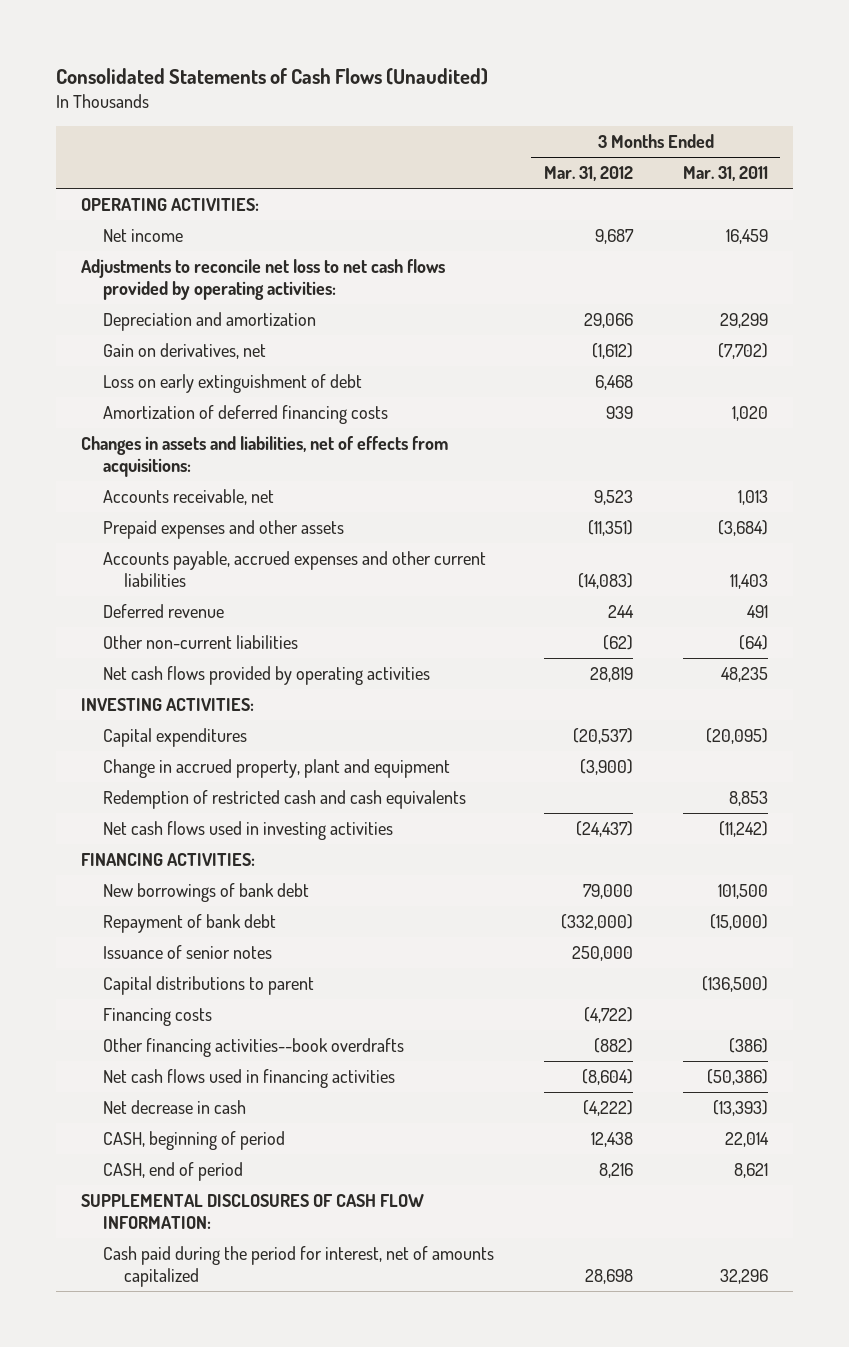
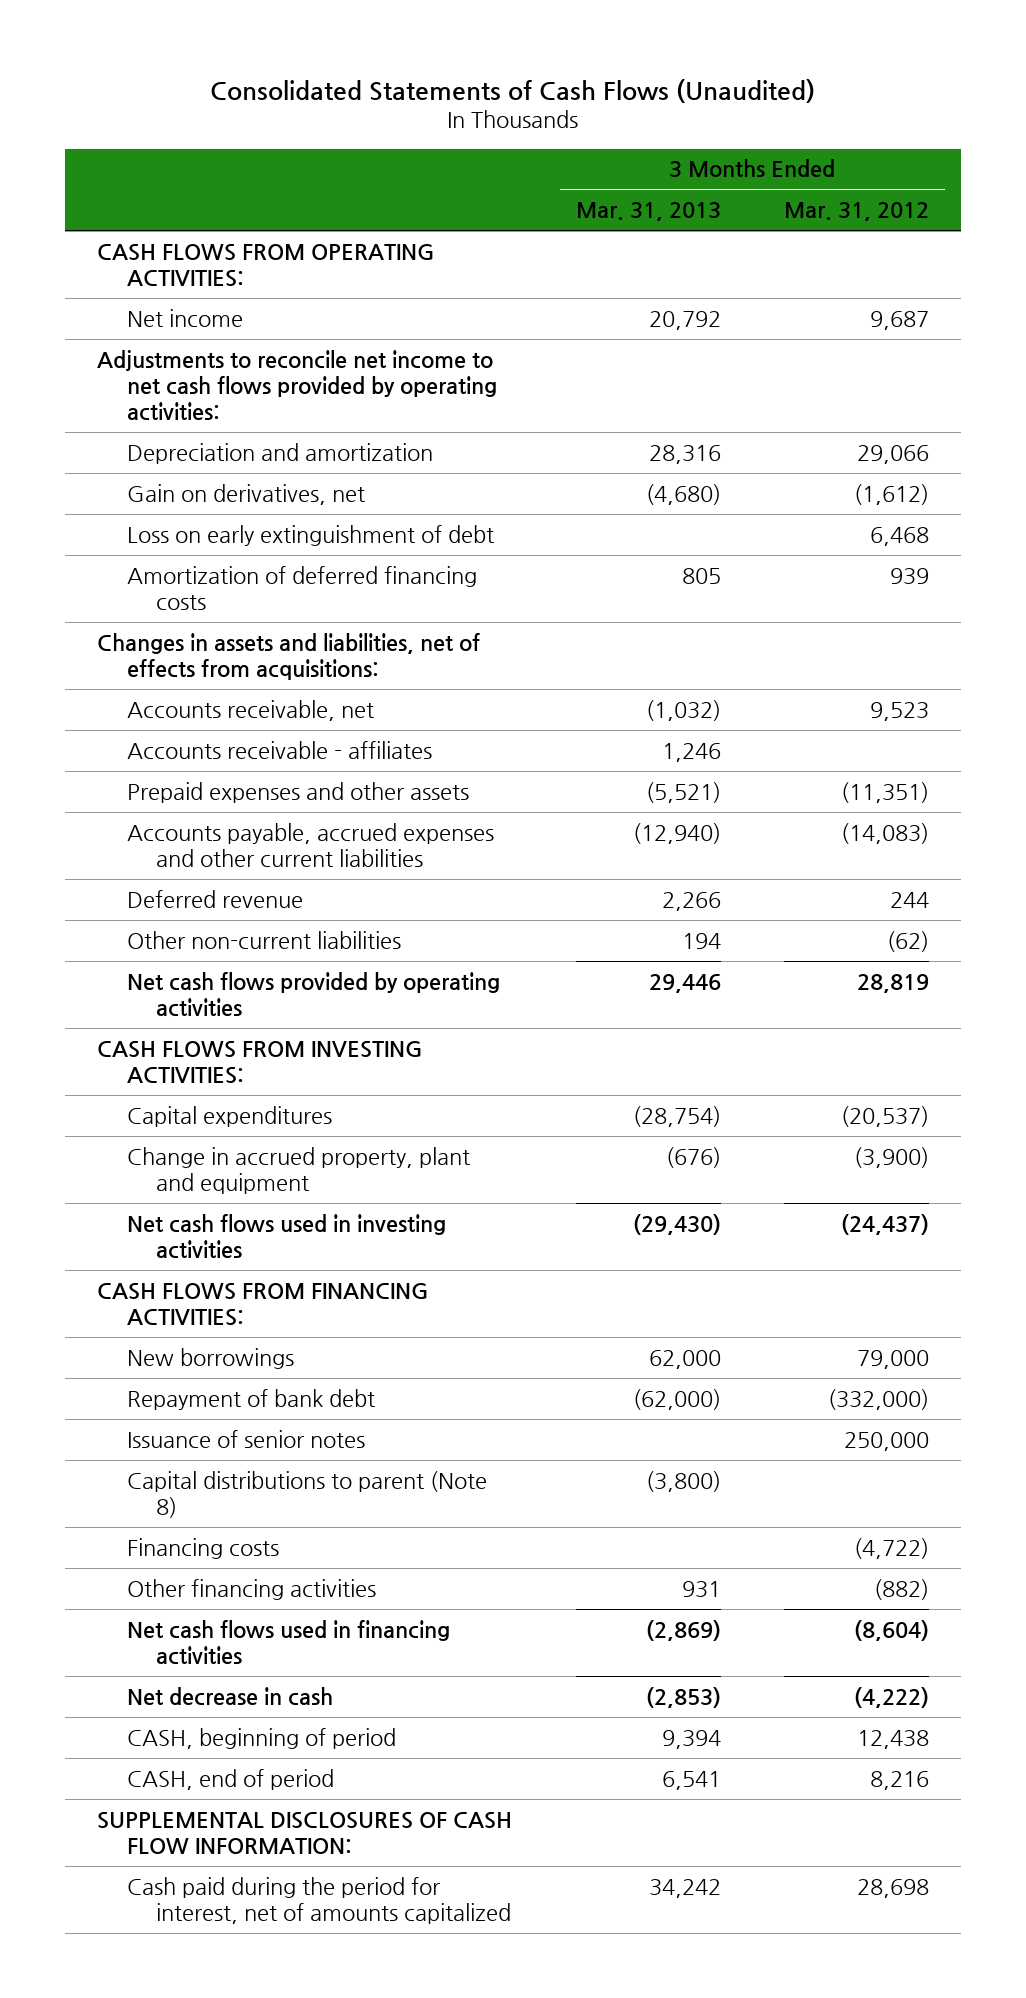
[682,166,768,182] Mar. 31, 2011 -> none
none -> [575,202,721,222] Mar. 31, 2013
[81,198,260,212] OPERATING ACTIVITIES: -> [97,243,436,287] CASH FLOWS FROM OPERATING ACTIVITIES:
[81,259,446,301] Adjustments to reconcile net loss to net cash flows provided by operating activities: -> [97,349,497,421] Adjustments to reconcile net income to net cash flows provided by operating activities:
none -> [126,740,432,759] Accounts receivable - affiliates
[81,698,255,712] INVESTING ACTIVITIES: -> [97,1040,424,1084] CASH FLOWS FROM INVESTING ACTIVITIES:
[102,790,466,810] Redemption of restricted cash and cash equivalents -> none
[81,853,256,867] FINANCING ACTIVITIES: -> [97,1282,430,1326] CASH FLOWS FROM FINANCING ACTIVITIES:
[102,883,309,903] New borrowings of bank debt -> [126,1347,294,1369] New borrowings
[102,976,314,996] Capital distributions to parent -> [126,1470,487,1518] Capital distributions to parent (Note 8)
[102,1038,404,1058] Other financing activities--book overdrafts -> [126,1578,376,1600] Other financing activities

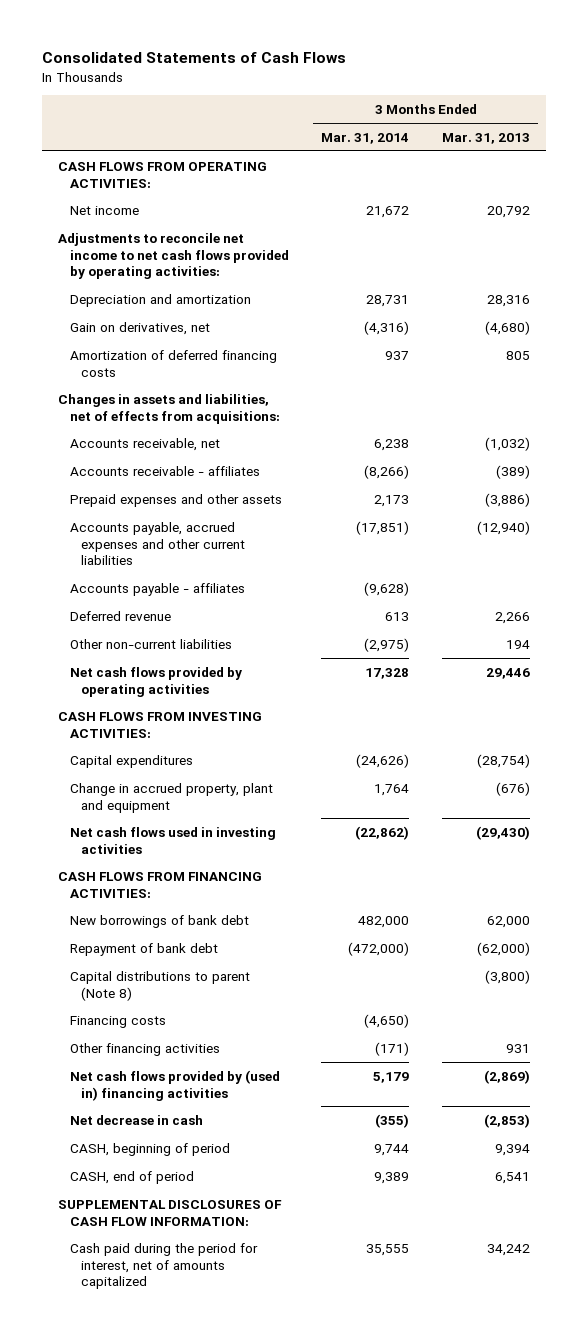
[210,78,816,103] Consolidated Statements of Cash Flows (Unaudited) -> [41,52,346,64] Consolidated Statements of Cash Flows
[784,202,930,222] Mar. 31, 2012 -> none
none -> [321,132,410,144] Mar. 31, 2014
[126,524,494,546] Loss on early extinguishment of debt -> none
[661,742,721,762] 1,246 -> [495,464,530,479] (389)
[645,781,721,803] (5,521) -> [484,492,530,507] (3,886)
none -> [69,582,245,596] Accounts payable - affiliates
[126,1347,294,1369] New borrowings -> [69,914,249,928] New borrowings of bank debt
[126,1429,365,1448] Issuance of senior notes -> none
[126,1619,450,1665] Net cash flows used in financing activities -> [69,1069,280,1101] Net cash flows provided by (used in) financing activities

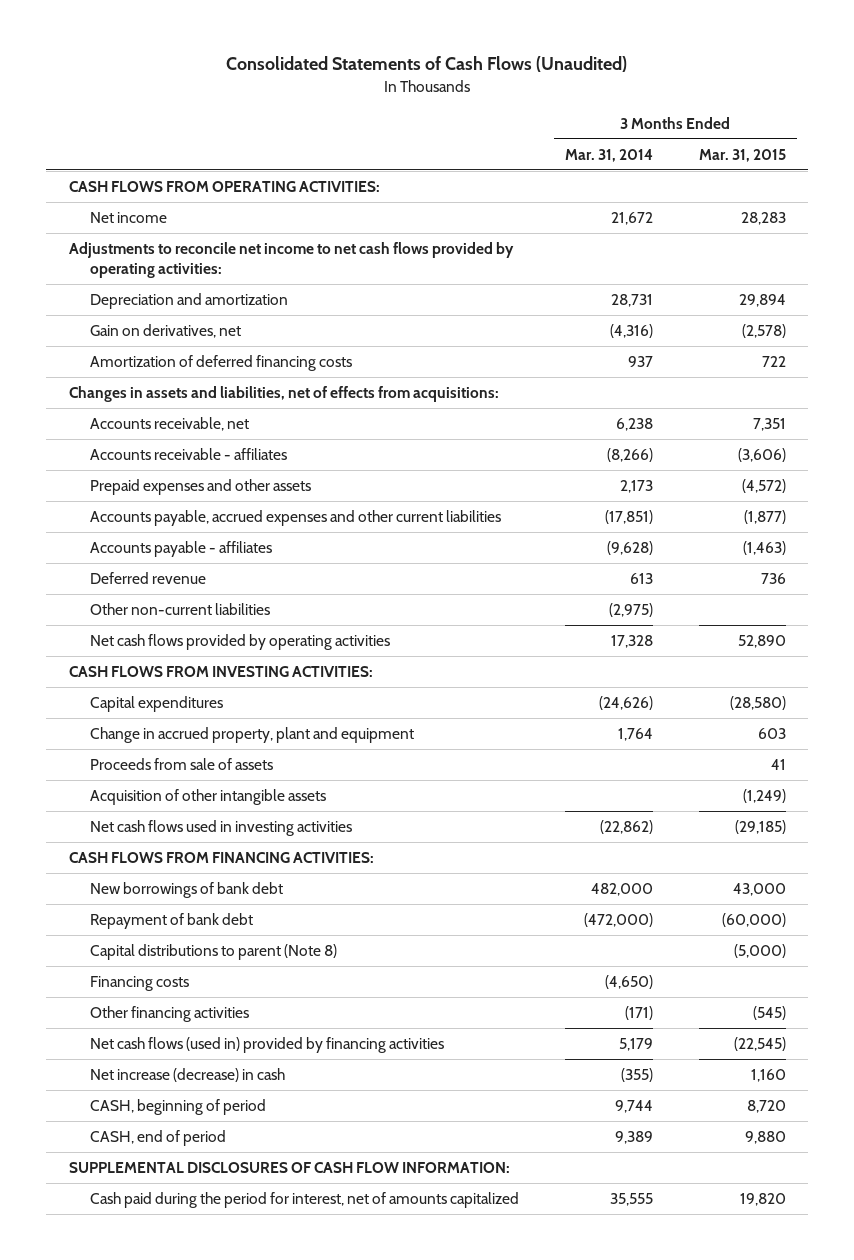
[41,52,346,64] Consolidated Statements of Cash Flows -> [226,56,628,73] Consolidated Statements of Cash Flows (Unaudited)
[441,132,530,144] Mar. 31, 2013 -> none
none -> [698,148,786,162] Mar. 31, 2015
none -> [90,758,274,771] Proceeds from sale of assets
none -> [90,789,327,806] Acquisition of other intangible assets
[69,1069,280,1101] Net cash flows provided by (used in) financing activities -> [90,1037,445,1054] Net cash flows (used in) provided by financing activities
[69,1114,203,1125] Net decrease in cash -> [90,1068,286,1083] Net increase (decrease) in cash

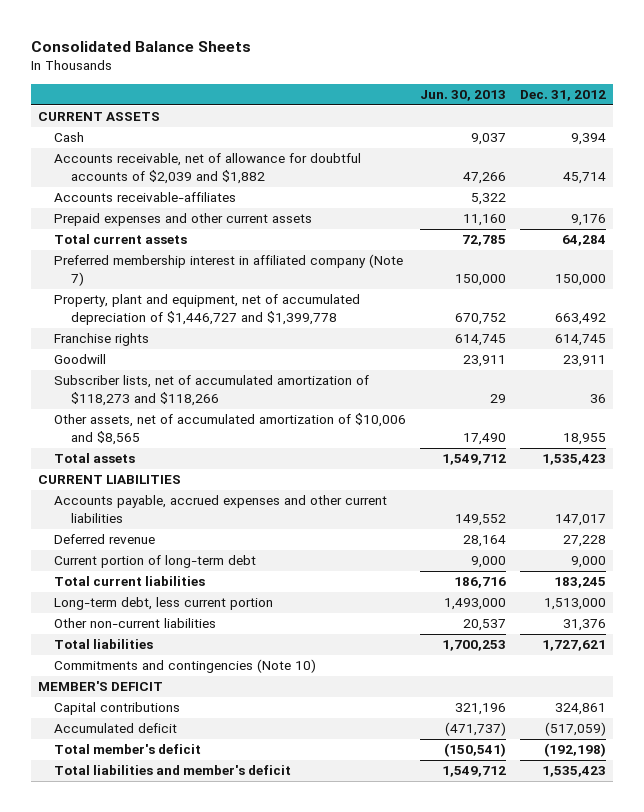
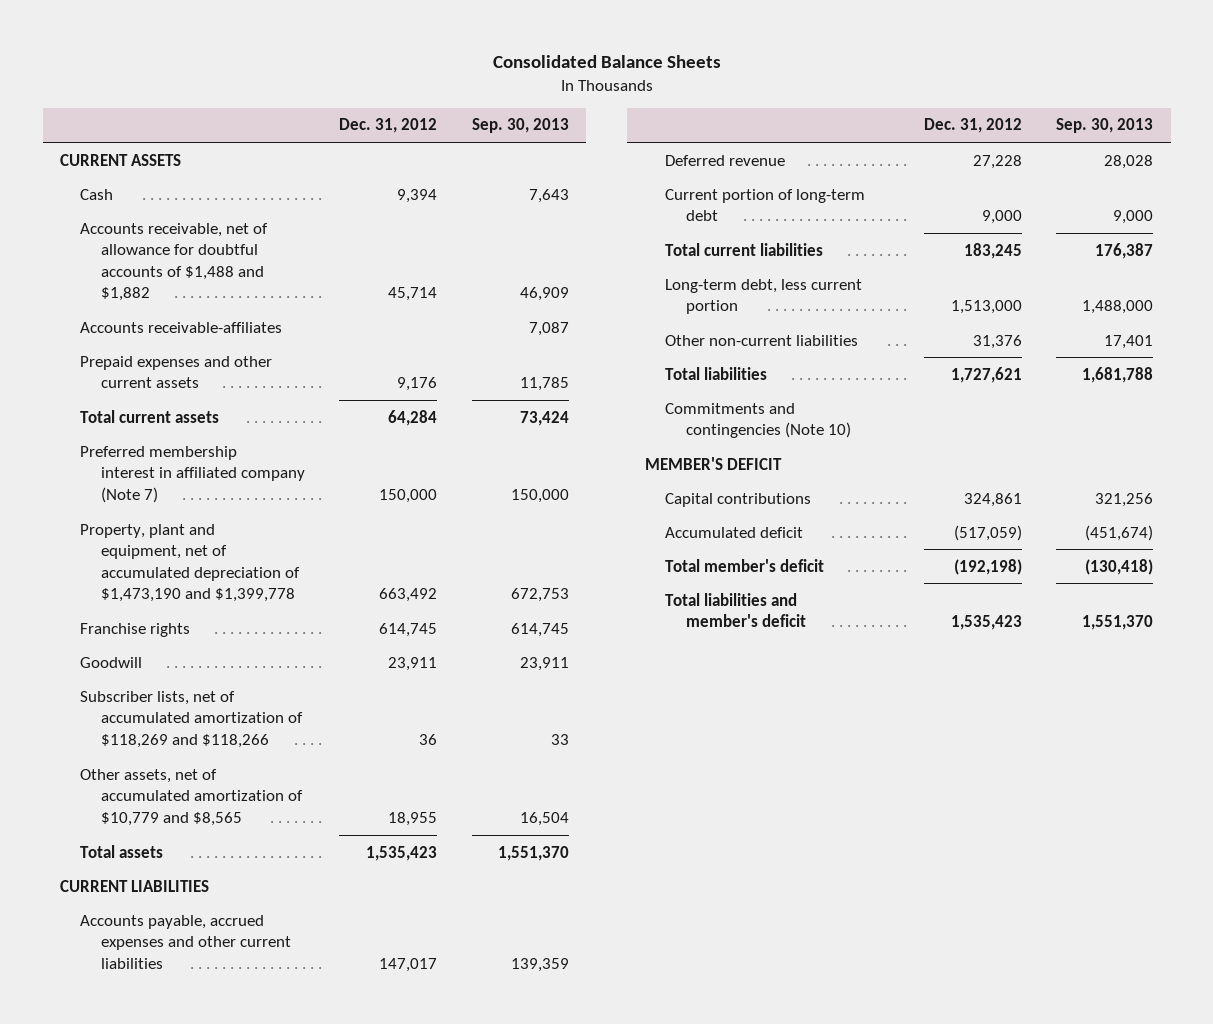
[420,89,507,101] Jun. 30, 2013 -> none
none -> [471,118,569,134] Sep. 30, 2013
[54,153,362,184] Accounts receivable, net of allowance for doubtful accounts of $2,039 and $1,882 -> [80,222,269,302] Accounts receivable, net of allowance for doubtful accounts of $1,488 and $1,882
[54,294,361,325] Property, plant and equipment, net of accumulated depreciation of $1,446,727 and $1,399,778 -> [80,523,300,603] Property, plant and equipment, net of accumulated depreciation of $1,473,190 and $1,399,778
[54,375,370,406] Subscriber lists, net of accumulated amortization of $118,273 and $118,266 -> [80,690,303,748] Subscriber lists, net of accumulated amortization of $118,269 and $118,266
[54,413,407,445] Other assets, net of accumulated amortization of $10,006 and $8,565 -> [80,768,303,826] Other assets, net of accumulated amortization of $10,779 and $8,565

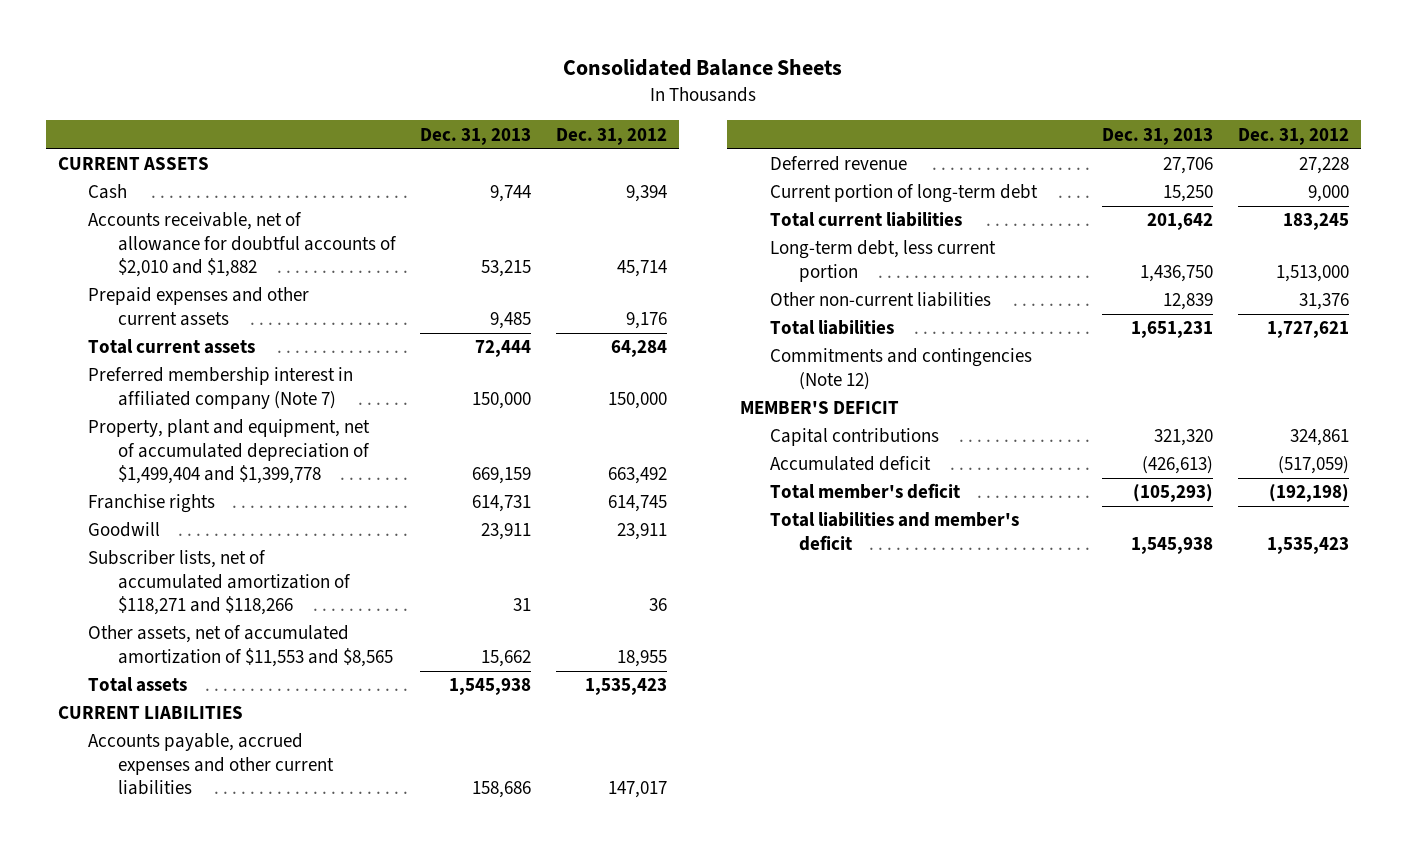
[471,118,569,134] Sep. 30, 2013 -> none
none -> [420,127,532,145] Dec. 31, 2013
[80,321,283,333] Accounts receivable-affiliates -> none
[80,222,269,302] Accounts receivable, net of allowance for doubtful accounts of $1,488 and $1,882 -> [87,212,397,278] Accounts receivable, net of allowance for doubtful accounts of $2,010 and $1,882
[80,523,300,603] Property, plant and equipment, net of accumulated depreciation of $1,473,190 and $1,399,778 -> [87,419,370,485] Property, plant and equipment, net of accumulated depreciation of $1,499,404 and $1,399,778
[80,690,303,748] Subscriber lists, net of accumulated amortization of $118,269 and $118,266 -> [87,550,351,616] Subscriber lists, net of accumulated amortization of $118,271 and $118,266
[80,768,303,826] Other assets, net of accumulated amortization of $10,779 and $8,565 -> [87,625,393,667] Other assets, net of accumulated amortization of $11,553 and $8,565
[665,402,851,439] Commitments and contingencies (Note 10) -> [769,348,1032,390] Commitments and contingencies (Note 12)

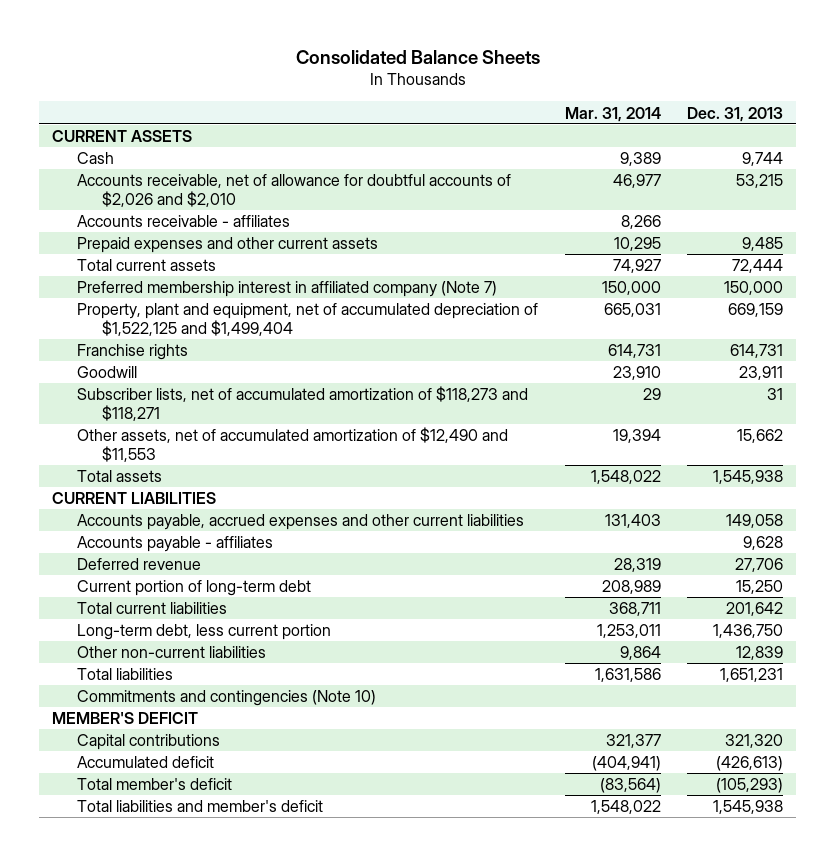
[556,127,668,145] Dec. 31, 2012 -> none
none -> [564,106,661,122] Mar. 31, 2014
[87,212,397,278] Accounts receivable, net of allowance for doubtful accounts of $2,010 and $1,882 -> [76,174,511,207] Accounts receivable, net of allowance for doubtful accounts of $2,026 and $2,010
none -> [76,215,290,228] Accounts receivable - affiliates
[87,419,370,485] Property, plant and equipment, net of accumulated depreciation of $1,499,404 and $1,399,778 -> [76,303,538,336] Property, plant and equipment, net of accumulated depreciation of $1,522,125 and $1,499,404
[87,550,351,616] Subscriber lists, net of accumulated amortization of $118,271 and $118,266 -> [76,386,528,421] Subscriber lists, net of accumulated amortization of $118,273 and $118,271
[87,625,393,667] Other assets, net of accumulated amortization of $11,553 and $8,565 -> [76,427,508,462] Other assets, net of accumulated amortization of $12,490 and $11,553
[472,781,532,799] 158,686 -> [726,514,784,529] 149,058
none -> [76,536,273,553] Accounts payable - affiliates
[769,348,1032,390] Commitments and contingencies (Note 12) -> [76,690,376,707] Commitments and contingencies (Note 10)

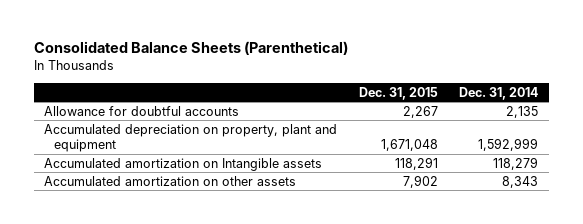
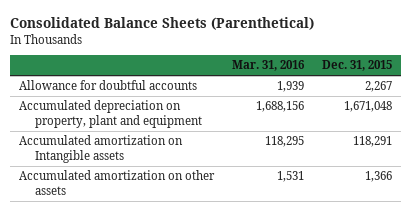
[459,86,539,100] Dec. 31, 2014 -> none
none -> [231,60,305,72] Mar. 31, 2016
[402,174,438,188] 7,902 -> [364,171,392,183] 1,366

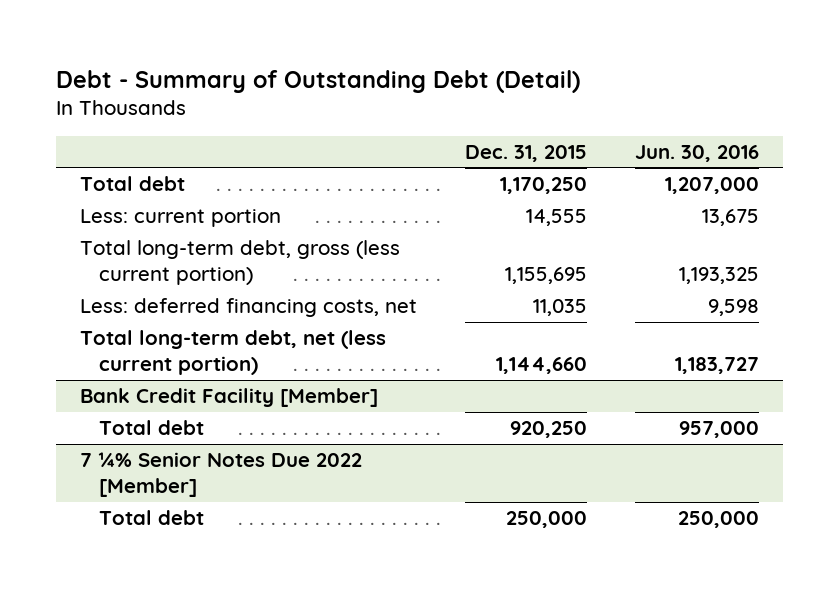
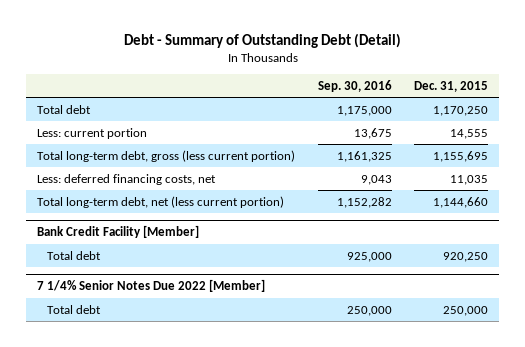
[634,144,759,162] Jun. 30, 2016 -> none
none -> [317,79,392,92] Sep. 30, 2016
[79,452,362,498] 7 ¼% Senior Notes Due 2022 [Member] -> [36,278,265,292] 7 1/4% Senior Notes Due 2022 [Member]

